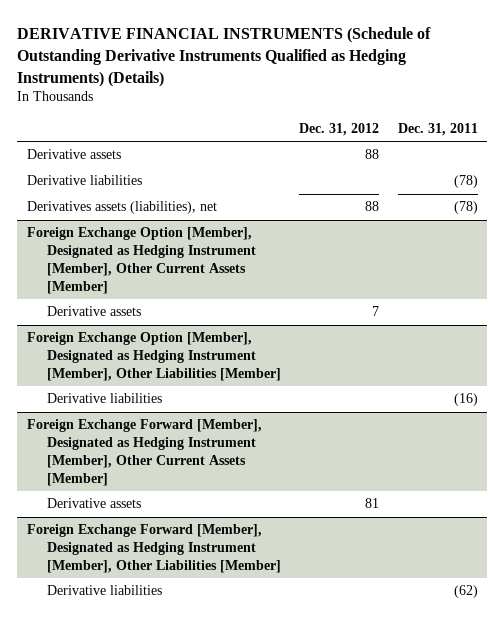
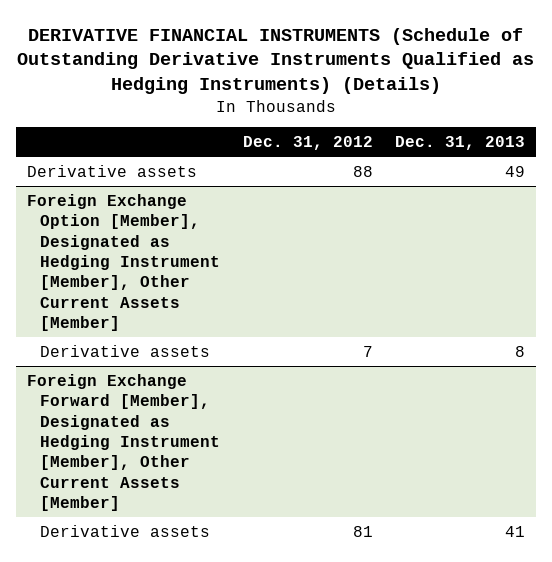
[397,122,478,136] Dec. 31, 2011 -> none
none -> [394,136,525,151] Dec. 31, 2013
[26,175,142,186] Derivative liabilities -> none
[26,201,217,215] Derivatives assets (liabilities), net -> none
[26,332,281,381] Foreign Exchange Option [Member], Designated as Hedging Instrument [Member], Other Liabilities [Member] -> none
[46,393,162,404] Derivative liabilities -> none
[26,524,281,573] Foreign Exchange Forward [Member], Designated as Hedging Instrument [Member], Other Liabilities [Member] -> none
[46,585,162,596] Derivative liabilities -> none

